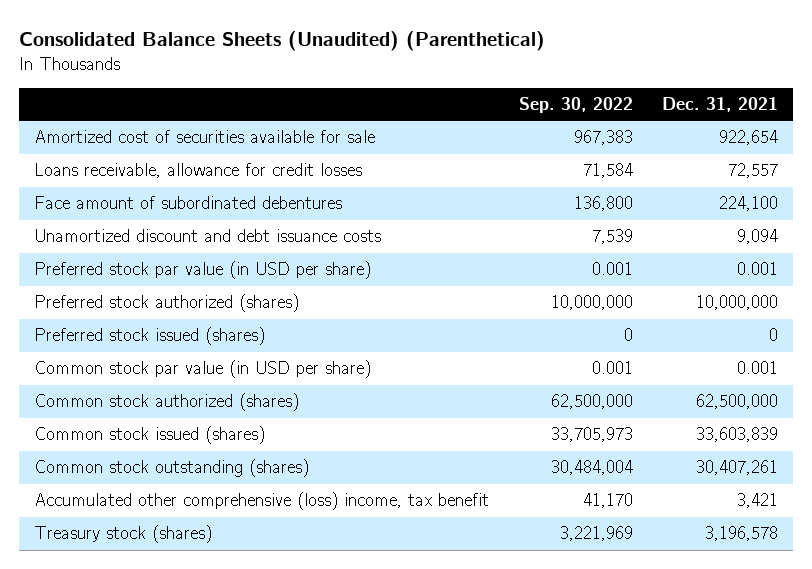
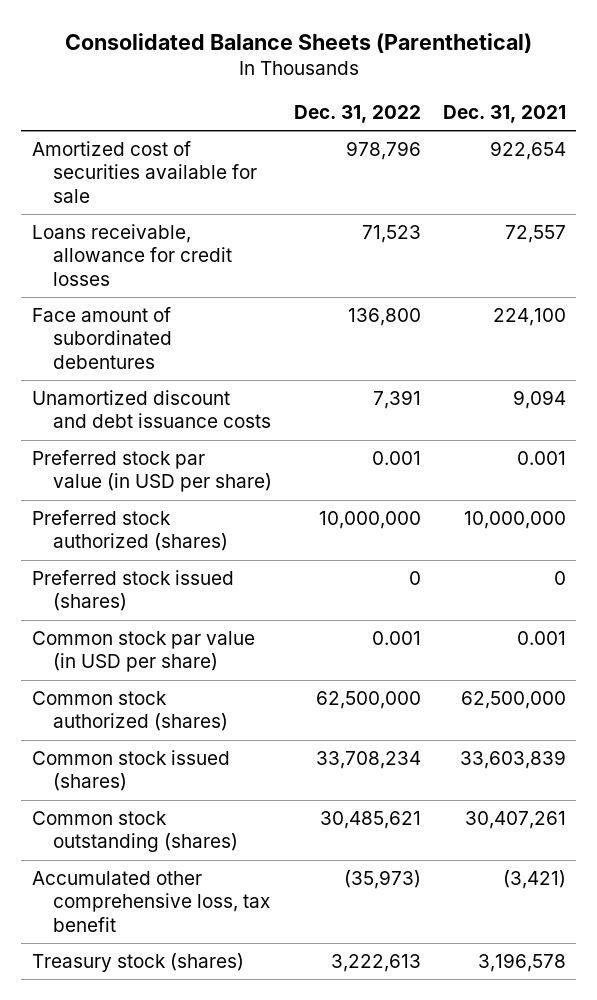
[19,31,546,52] Consolidated Balance Sheets (Unaudited) (Parenthetical) -> [64,33,532,54] Consolidated Balance Sheets (Parenthetical)
[518,97,633,114] Sep. 30, 2022 -> none
none -> [293,105,421,124] Dec. 31, 2022
[33,492,489,511] Accumulated other comprehensive (loss) income, tax benefit -> [31,870,271,933] Accumulated other comprehensive loss, tax benefit
[737,493,779,509] 3,421 -> [502,869,566,889] (3,421)

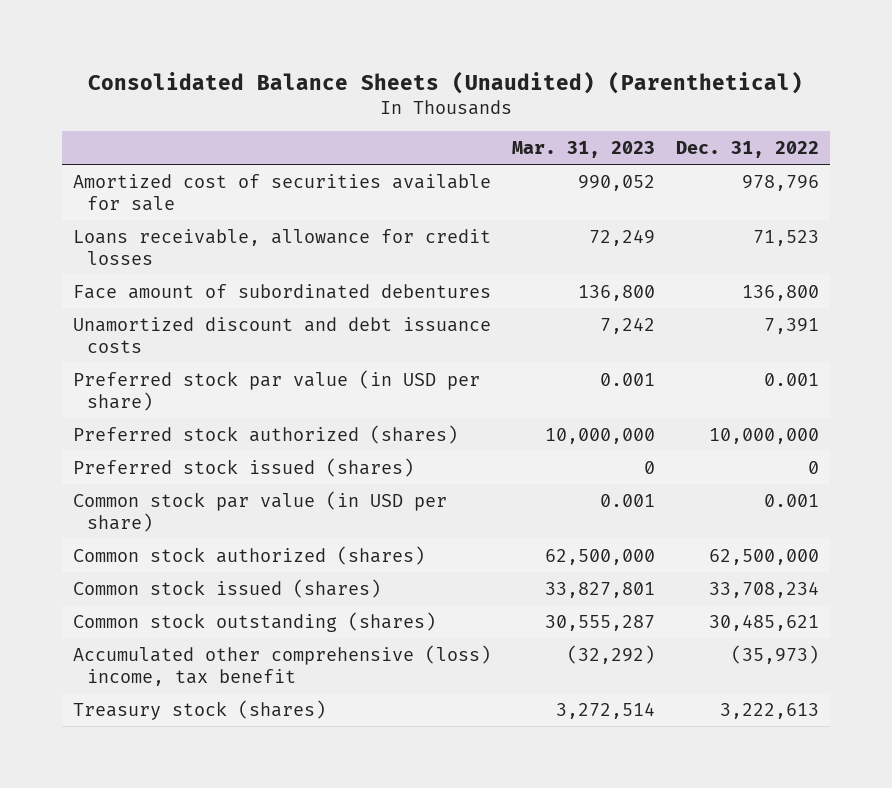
[64,33,532,54] Consolidated Balance Sheets (Parenthetical) -> [87,70,803,94] Consolidated Balance Sheets (Unaudited) (Parenthetical)
[442,105,566,124] Dec. 31, 2021 -> none
none -> [511,141,655,159] Mar. 31, 2023
[31,870,271,933] Accumulated other comprehensive loss, tax benefit -> [72,644,491,686] Accumulated other comprehensive (loss) income, tax benefit

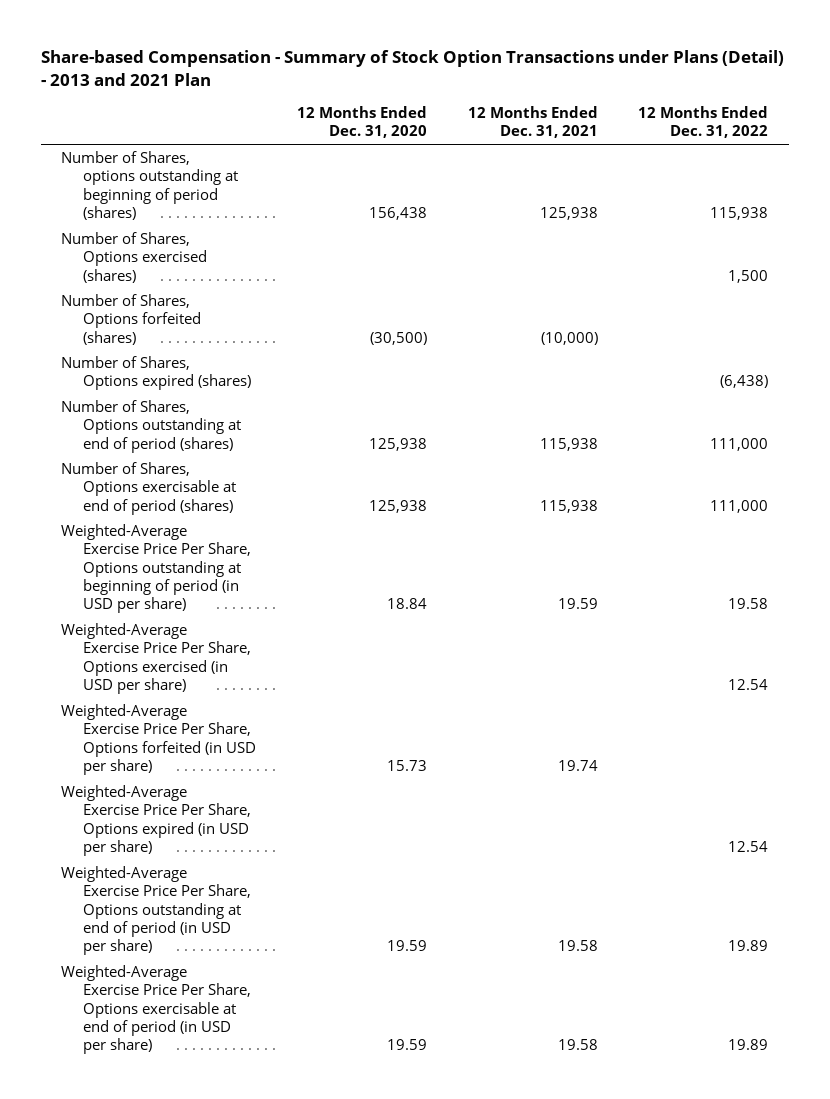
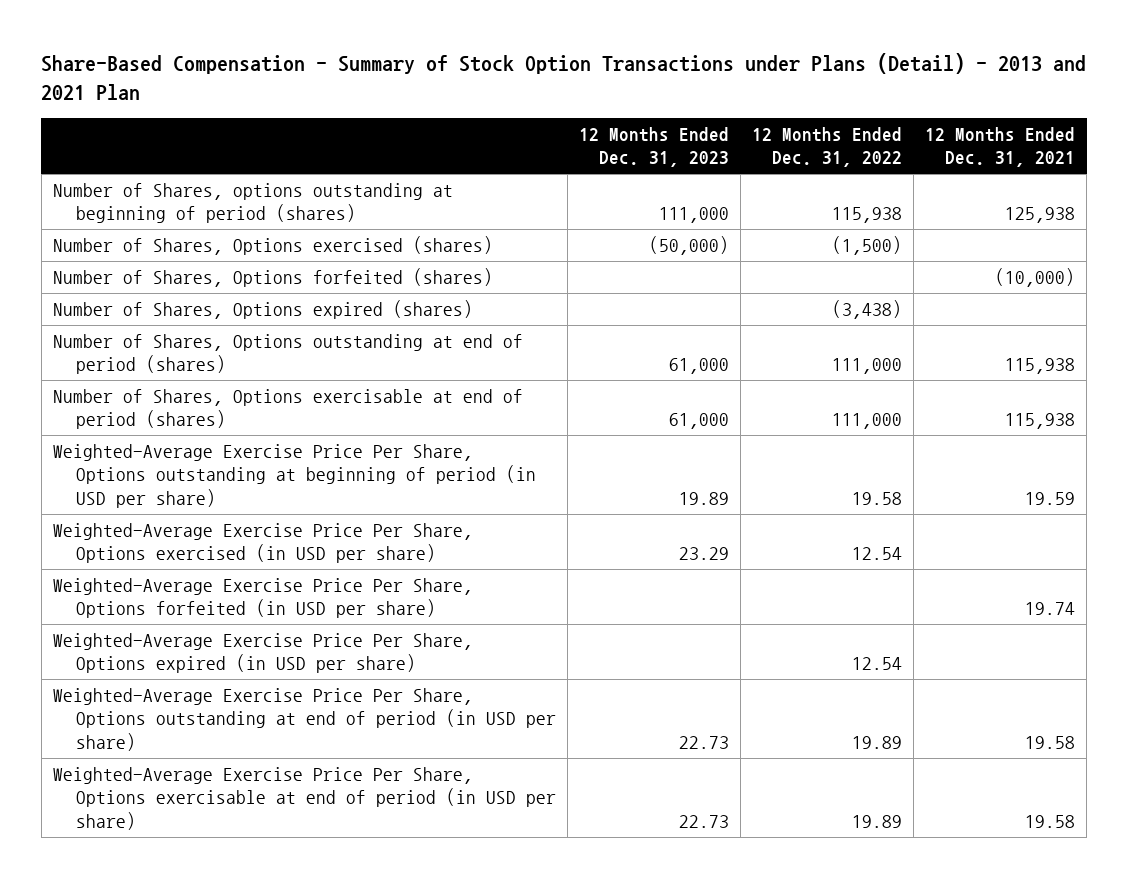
[40,50,784,86] Share-based Compensation - Summary of Stock Option Transactions under Plans (Detail) - 2013 and 2021 Plan -> [41,53,1087,101] Share-Based Compensation - Summary of Stock Option Transactions under Plans (Detail) - 2013 and 2021 Plan
[296,106,427,139] 12 Months Ended Dec. 31, 2020 -> none
none -> [579,126,730,168] 12 Months Ended Dec. 31, 2023
[728,269,769,283] 1,500 -> [832,235,903,255] (1,500)
[720,375,769,389] (6,438) -> [832,299,903,319] (3,438)

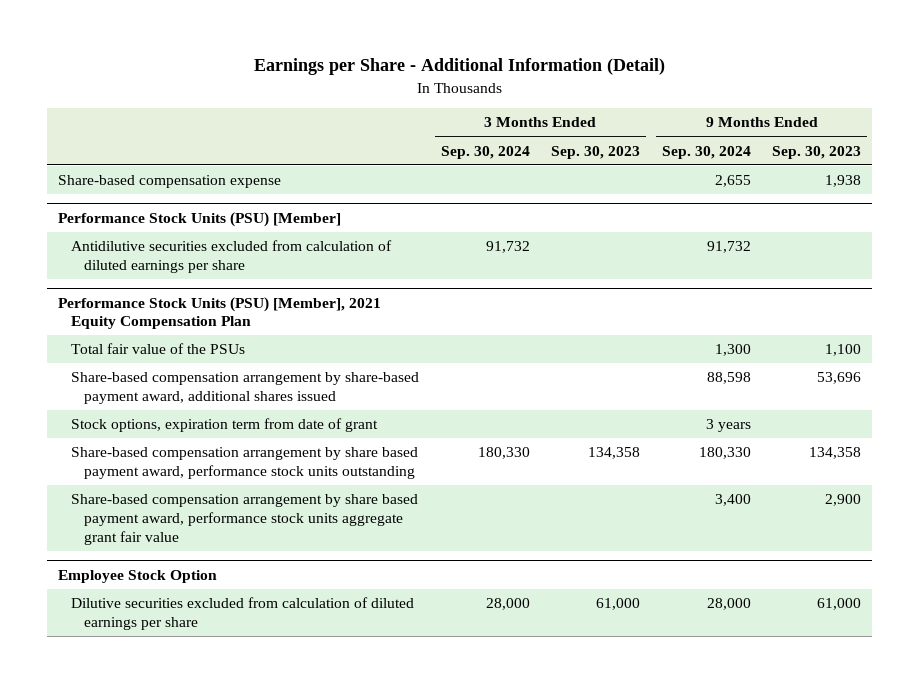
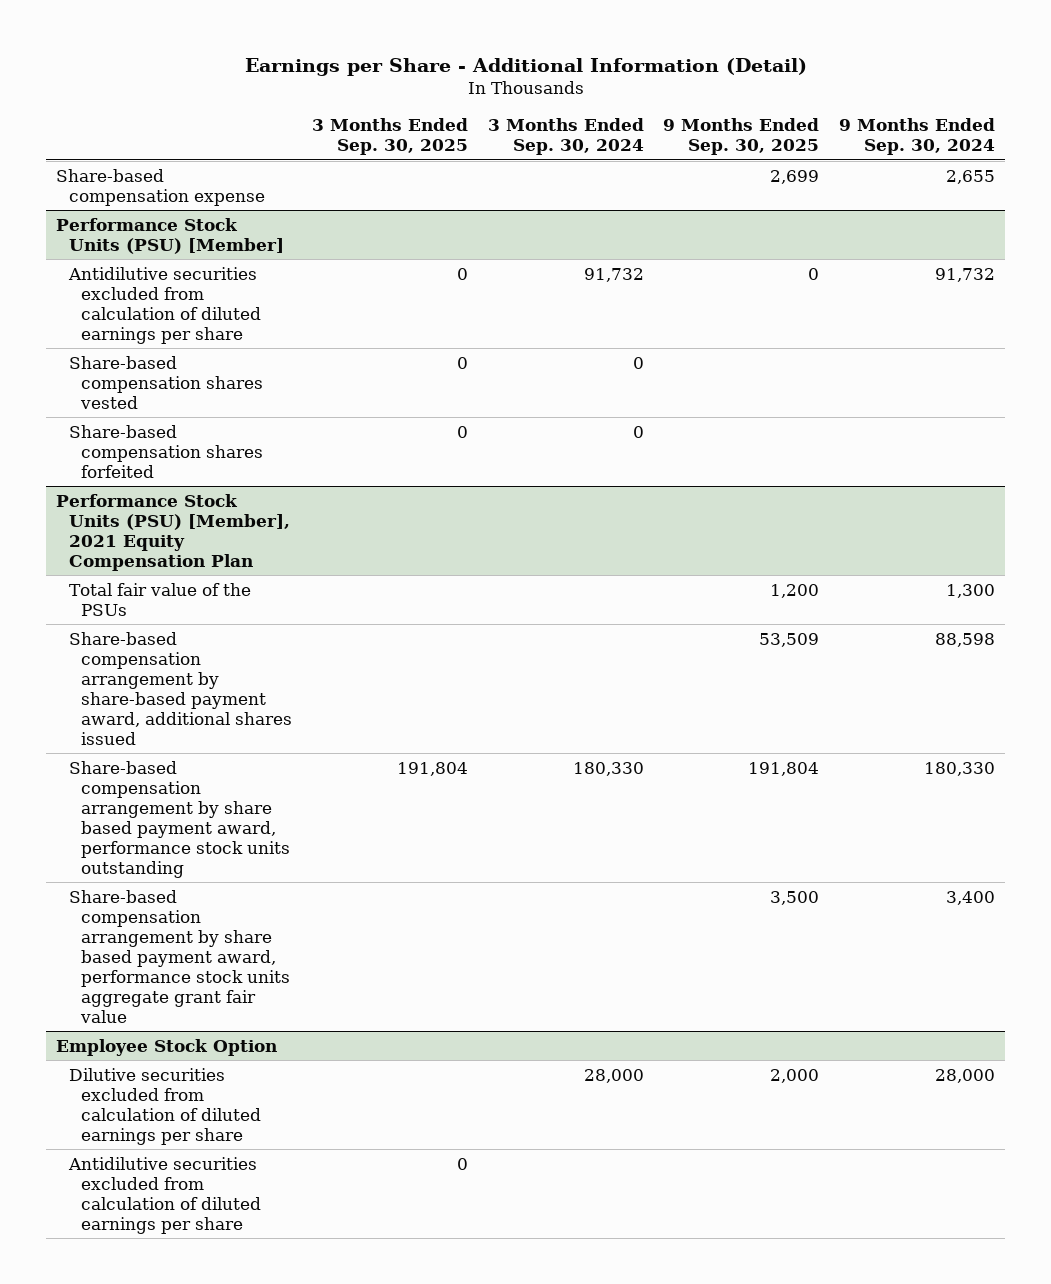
[551,145,641,159] Sep. 30, 2023 -> none
[772,145,862,159] Sep. 30, 2023 -> none
none -> [311,118,468,156] 3 Months Ended Sep. 30, 2025
none -> [663,118,820,156] 9 Months Ended Sep. 30, 2025
none -> [68,355,264,409] Share-based compensation shares vested
none -> [68,424,264,478] Share-based compensation shares forfeited
[70,418,378,433] Stock options, expiration term from date of grant -> none
none -> [67,1156,262,1234] Antidilutive securities excluded from calculation of diluted earnings per share

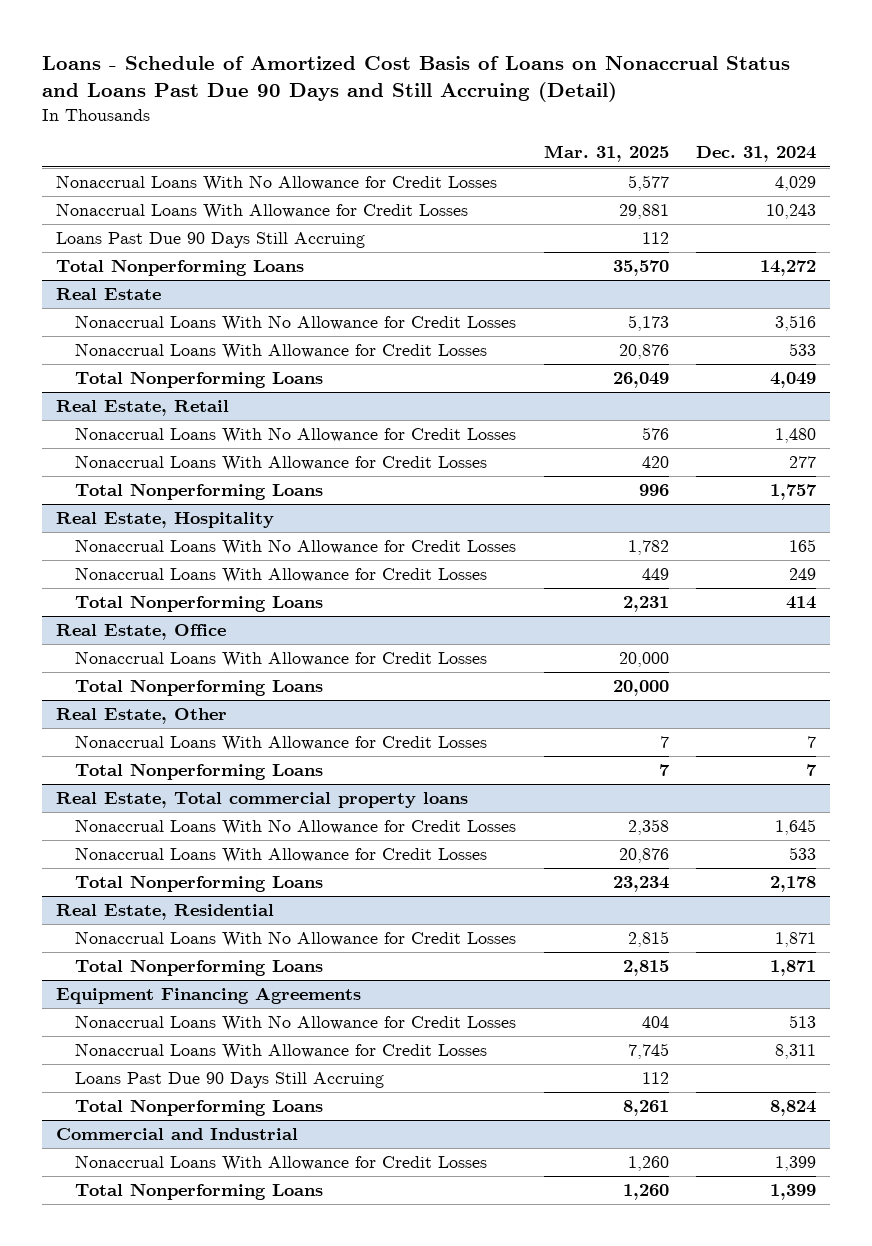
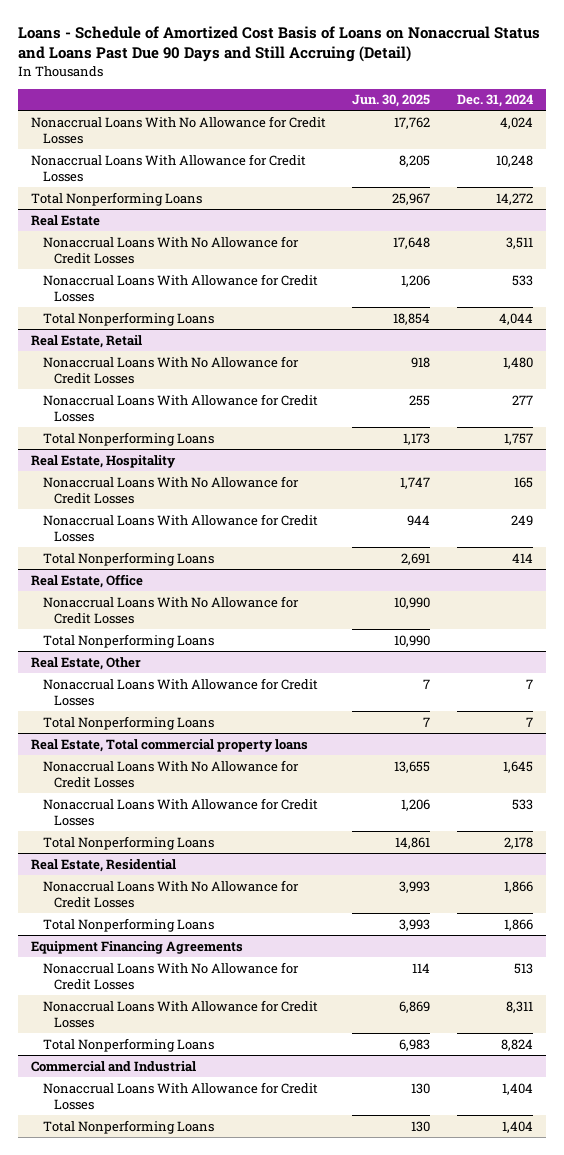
[543,145,669,163] Mar. 31, 2025 -> none
none -> [352,94,431,108] Jun. 30, 2025
[56,232,366,249] Loans Past Due 90 Days Still Accruing -> none
[775,176,817,192] 4,029 -> [499,116,533,129] 4,024
[766,204,817,220] 10,243 -> [495,154,533,167] 10,248
[775,315,817,332] 3,516 -> [505,236,533,249] 3,511
[770,372,817,389] 4,049 -> [498,312,533,325] 4,044
[75,651,488,668] Nonaccrual Loans With Allowance for Credit Losses -> [42,595,299,624] Nonaccrual Loans With No Allowance for Credit Losses
[775,932,817,948] 1,871 -> [503,880,533,893] 1,866
[770,960,817,977] 1,871 -> [503,918,533,931] 1,866
[75,1072,385,1089] Loans Past Due 90 Days Still Accruing -> none
[775,1156,817,1172] 1,399 -> [501,1082,533,1095] 1,404
[770,1184,817,1201] 1,399 -> [501,1120,533,1133] 1,404

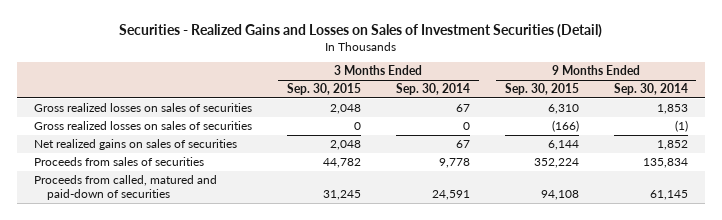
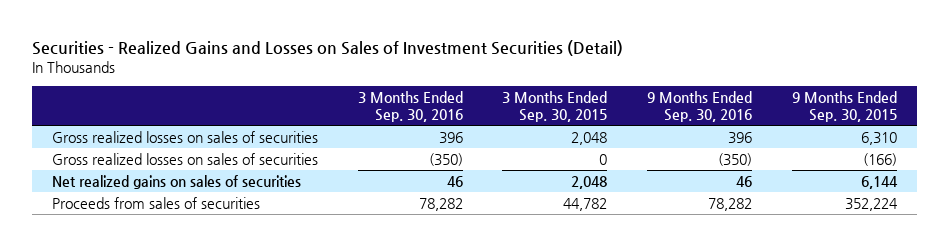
[395,83,470,96] Sep. 30, 2014 -> none
[613,83,688,96] Sep. 30, 2014 -> none
none -> [357,90,463,123] 3 Months Ended Sep. 30, 2016
none -> [647,90,753,123] 9 Months Ended Sep. 30, 2016
[34,175,218,200] Proceeds from called, matured and paid-down of securities -> none

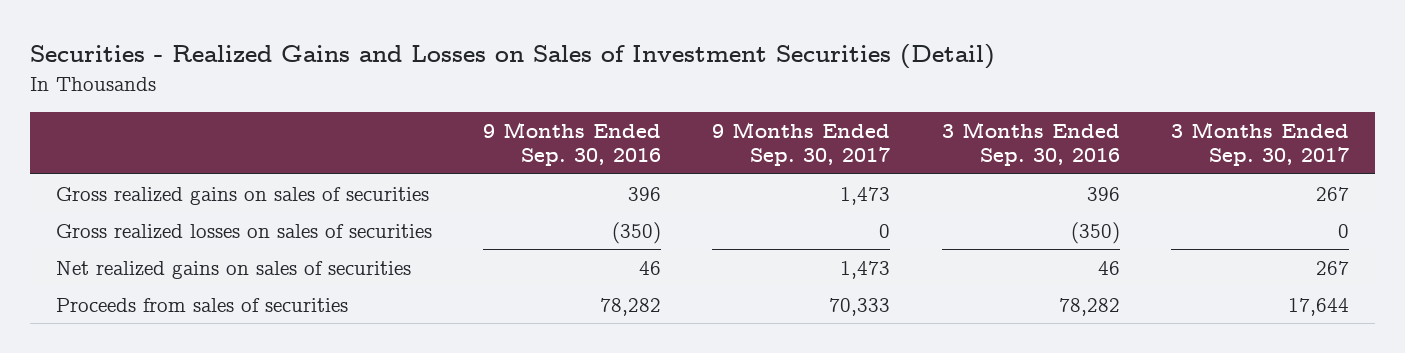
[502,90,608,123] 3 Months Ended Sep. 30, 2015 -> none
[792,90,898,123] 9 Months Ended Sep. 30, 2015 -> none
none -> [712,121,891,167] 9 Months Ended Sep. 30, 2017
none -> [1171,121,1350,167] 3 Months Ended Sep. 30, 2017
[51,130,318,143] Gross realized losses on sales of securities -> [55,186,429,205] Gross realized gains on sales of securities

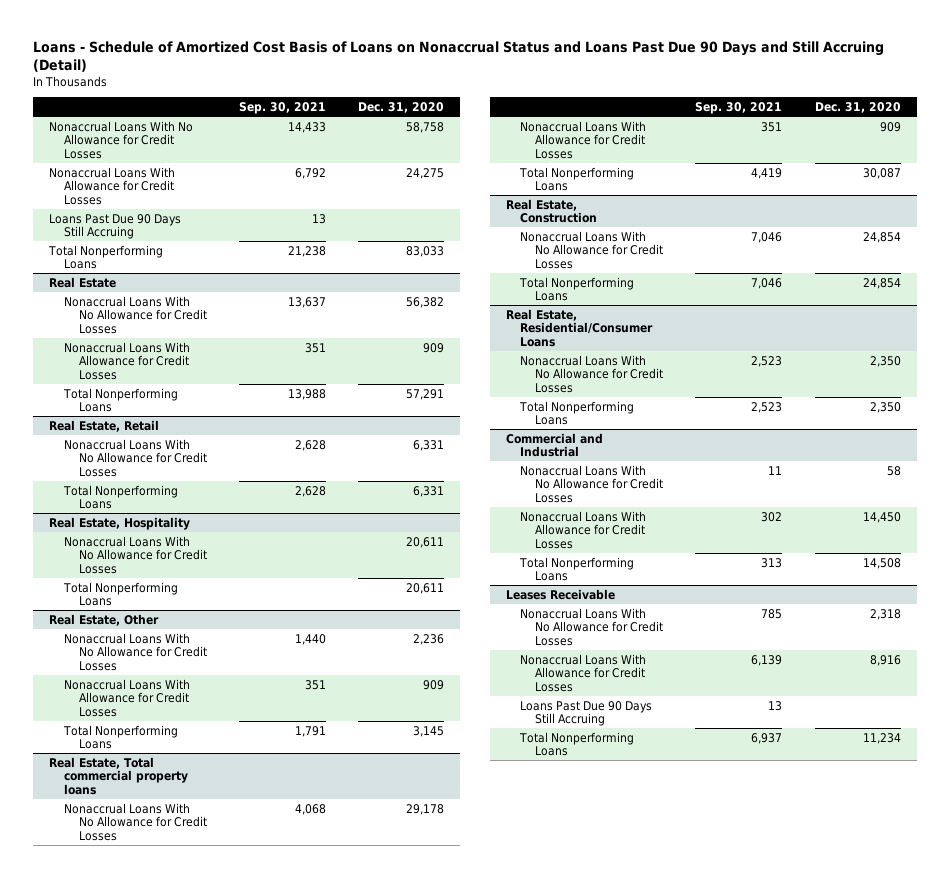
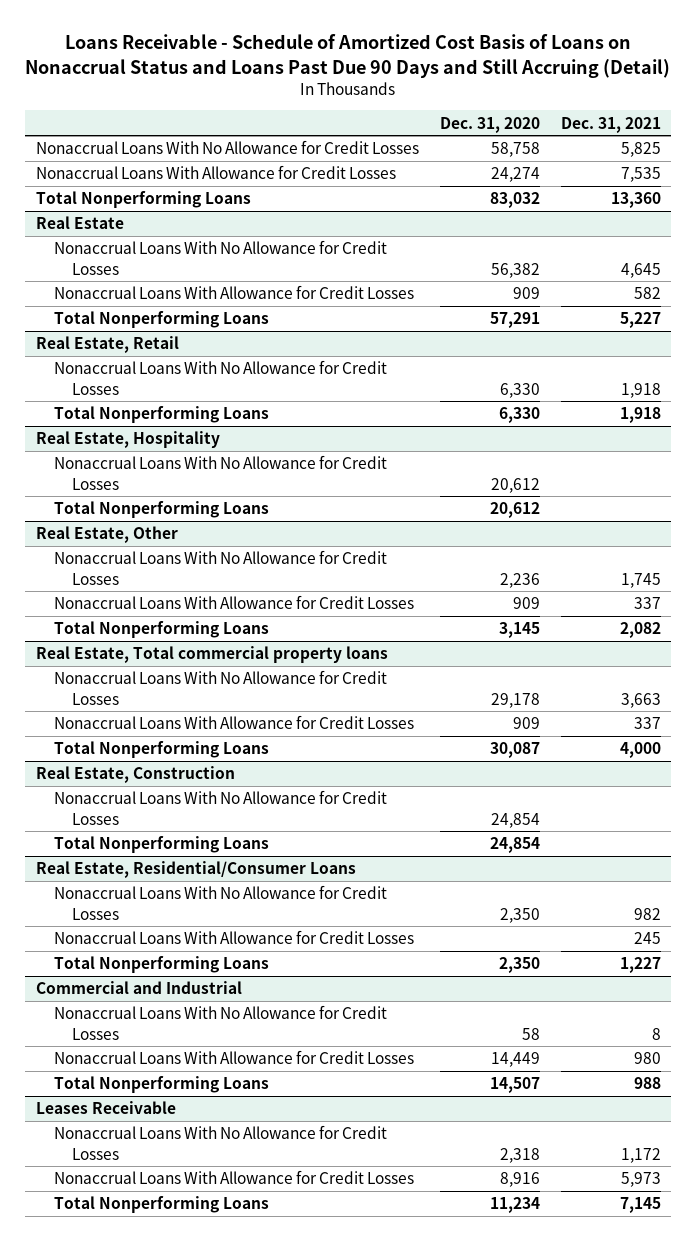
[33,40,885,72] Loans - Schedule of Amortized Cost Basis of Loans on Nonaccrual Status and Loans Past Due 90 Days and Still Accruing (Detail) -> [25,34,671,78] Loans Receivable - Schedule of Amortized Cost Basis of Loans on Nonaccrual Status and Loans Past Due 90 Days and Still Accruing (Detail)
[238,101,326,114] Sep. 30, 2021 -> none
none -> [560,116,661,133] Dec. 31, 2021
[49,213,182,240] Loans Past Due 90 Days Still Accruing -> none
[406,167,445,179] 24,275 -> [490,167,540,183] 24,274
[406,245,445,257] 83,033 -> [489,192,540,209] 83,032
[413,439,445,451] 6,331 -> [499,382,540,398] 6,330
[413,485,445,497] 6,331 -> [498,407,540,424] 6,330
[406,536,445,548] 20,611 -> [490,477,540,493] 20,612
[406,582,445,594] 20,611 -> [489,502,540,519] 20,612
none -> [53,930,414,945] Nonaccrual Loans With Allowance for Credit Losses
[862,511,901,523] 14,450 -> [490,1052,540,1068] 14,449
[862,557,901,569] 14,508 -> [489,1077,540,1094] 14,507
[520,700,653,727] Loans Past Due 90 Days Still Accruing -> none

